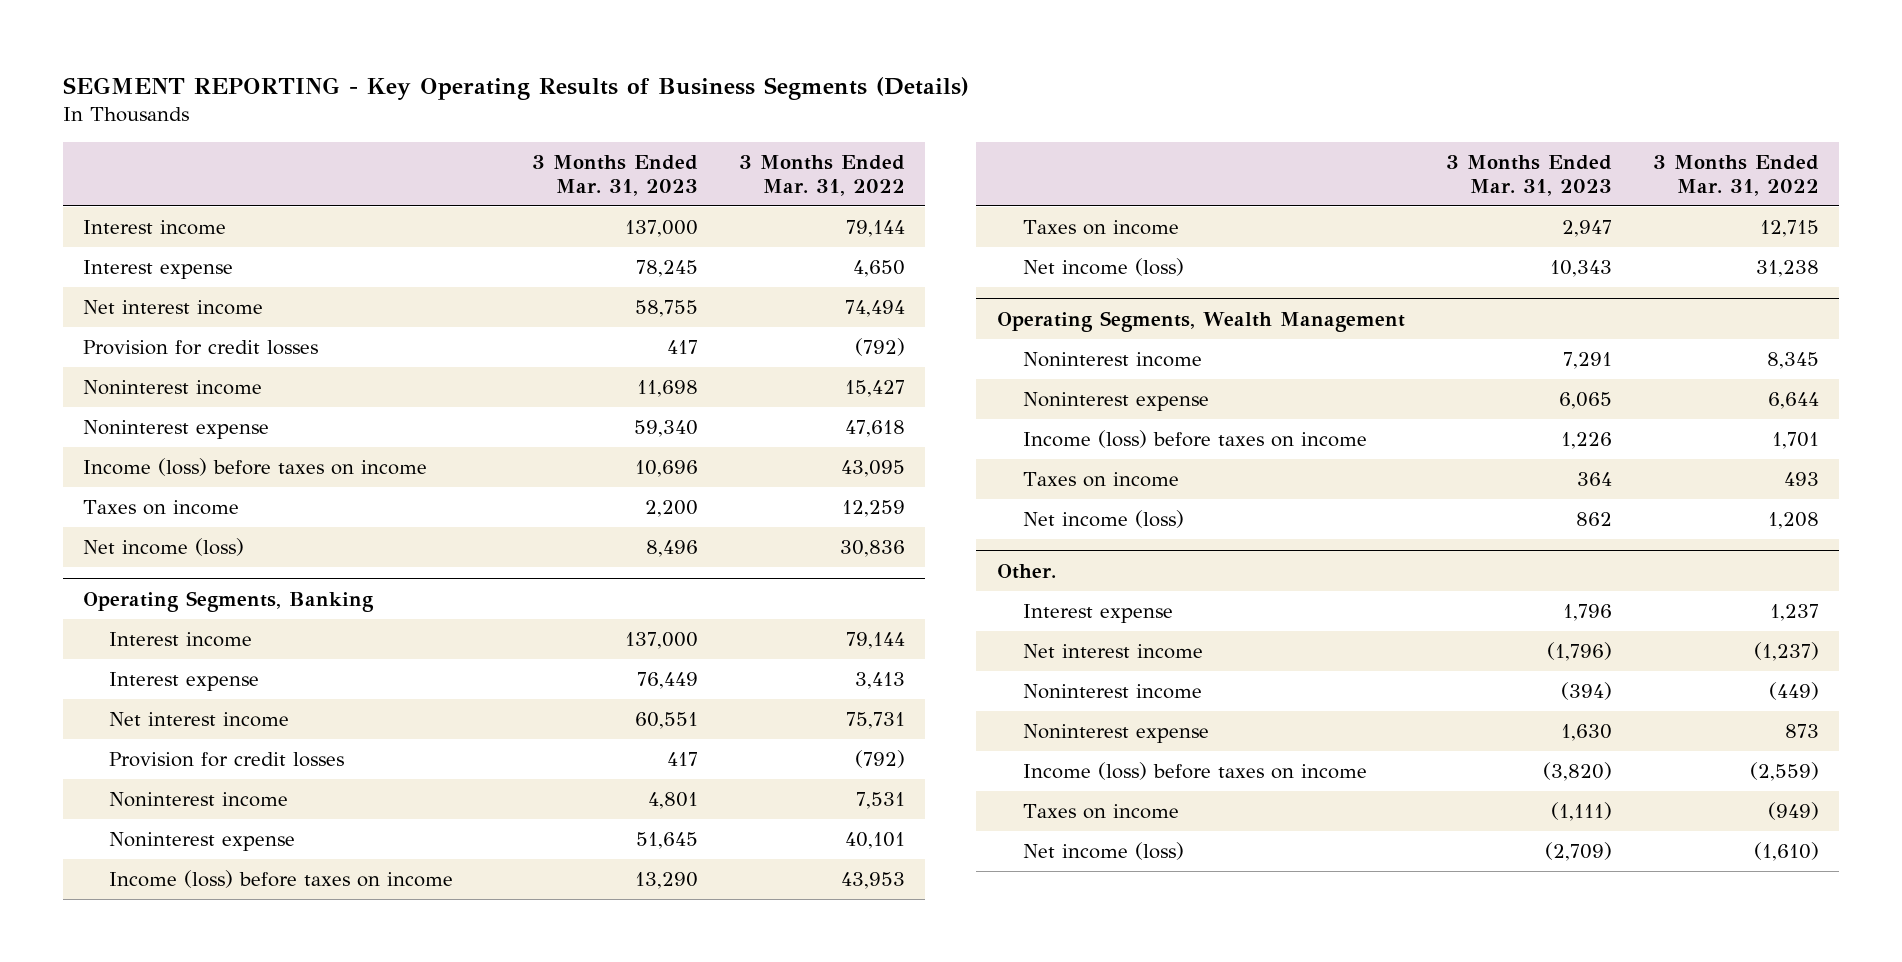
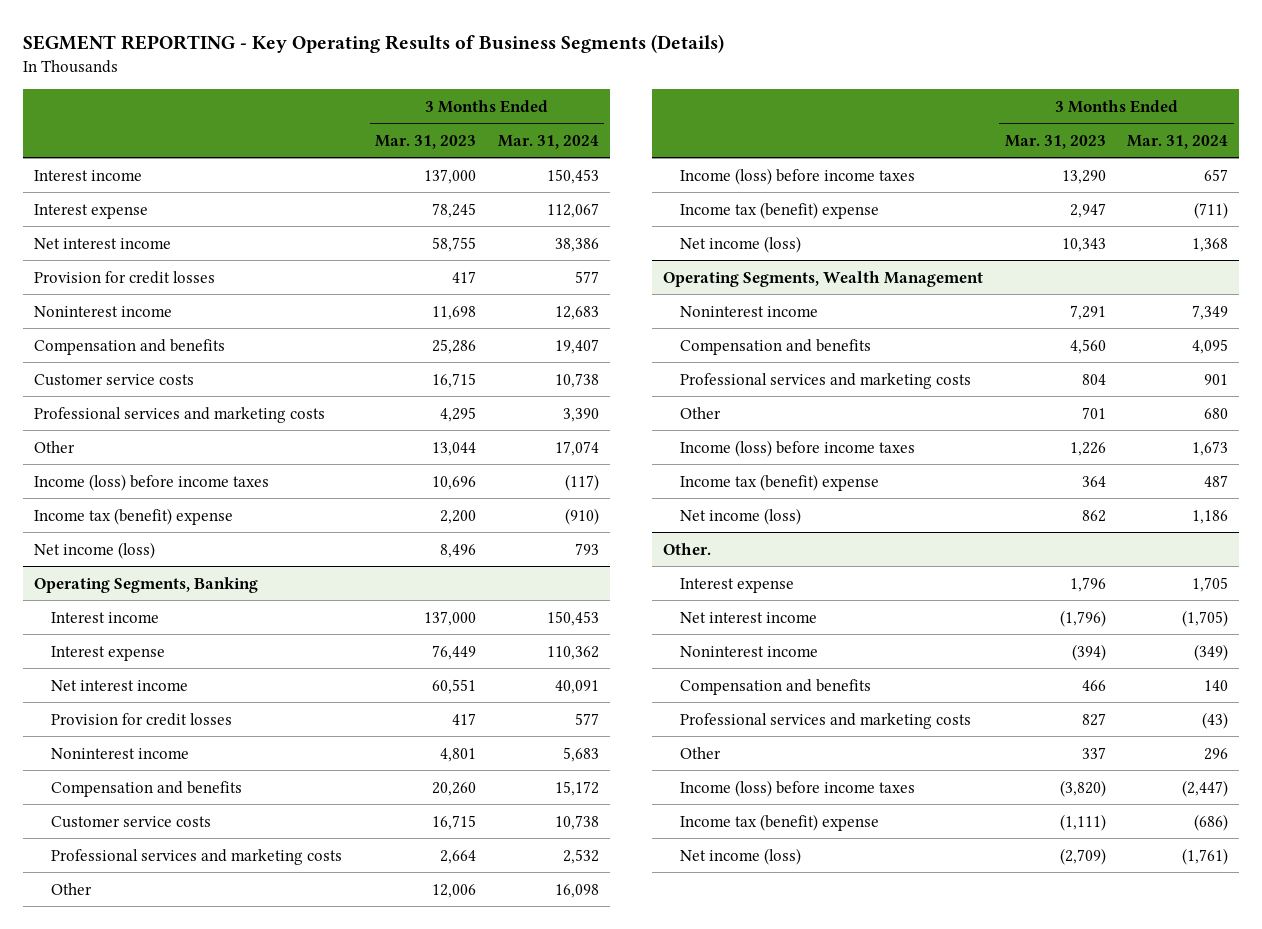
[738,154,905,196] 3 Months Ended Mar. 31, 2022 -> none
none -> [497,134,599,149] Mar. 31, 2024
[82,420,269,440] Noninterest expense -> none
none -> [33,338,225,355] Compensation and benefits
none -> [33,373,194,386] Customer service costs
none -> [33,406,325,423] Professional services and marketing costs
none -> [33,440,75,453] Other
[82,458,427,477] Income (loss) before taxes on income -> [33,473,269,491] Income (loss) before income taxes
[82,500,239,516] Taxes on income -> [33,507,233,525] Income tax (benefit) expense
[109,832,296,852] Noninterest expense -> none
none -> [50,780,242,797] Compensation and benefits
none -> [50,815,211,828] Customer service costs
none -> [50,848,342,865] Professional services and marketing costs
none -> [50,882,92,895] Other
[109,870,454,889] Income (loss) before taxes on income -> [680,167,916,185] Income (loss) before income taxes
[1022,220,1179,236] Taxes on income -> [680,201,880,219] Income tax (benefit) expense
[1022,392,1209,412] Noninterest expense -> none
none -> [680,338,872,355] Compensation and benefits
none -> [680,372,972,389] Professional services and marketing costs
none -> [680,406,722,419] Other
[1022,430,1367,449] Income (loss) before taxes on income -> [680,439,916,457] Income (loss) before income taxes
[1022,472,1179,488] Taxes on income -> [680,473,880,491] Income tax (benefit) expense
[1022,724,1209,744] Noninterest expense -> none
none -> [680,678,872,695] Compensation and benefits
none -> [680,712,972,729] Professional services and marketing costs
none -> [680,746,722,759] Other
[1022,762,1367,781] Income (loss) before taxes on income -> [680,779,916,797] Income (loss) before income taxes
[1022,804,1179,820] Taxes on income -> [680,813,880,831] Income tax (benefit) expense

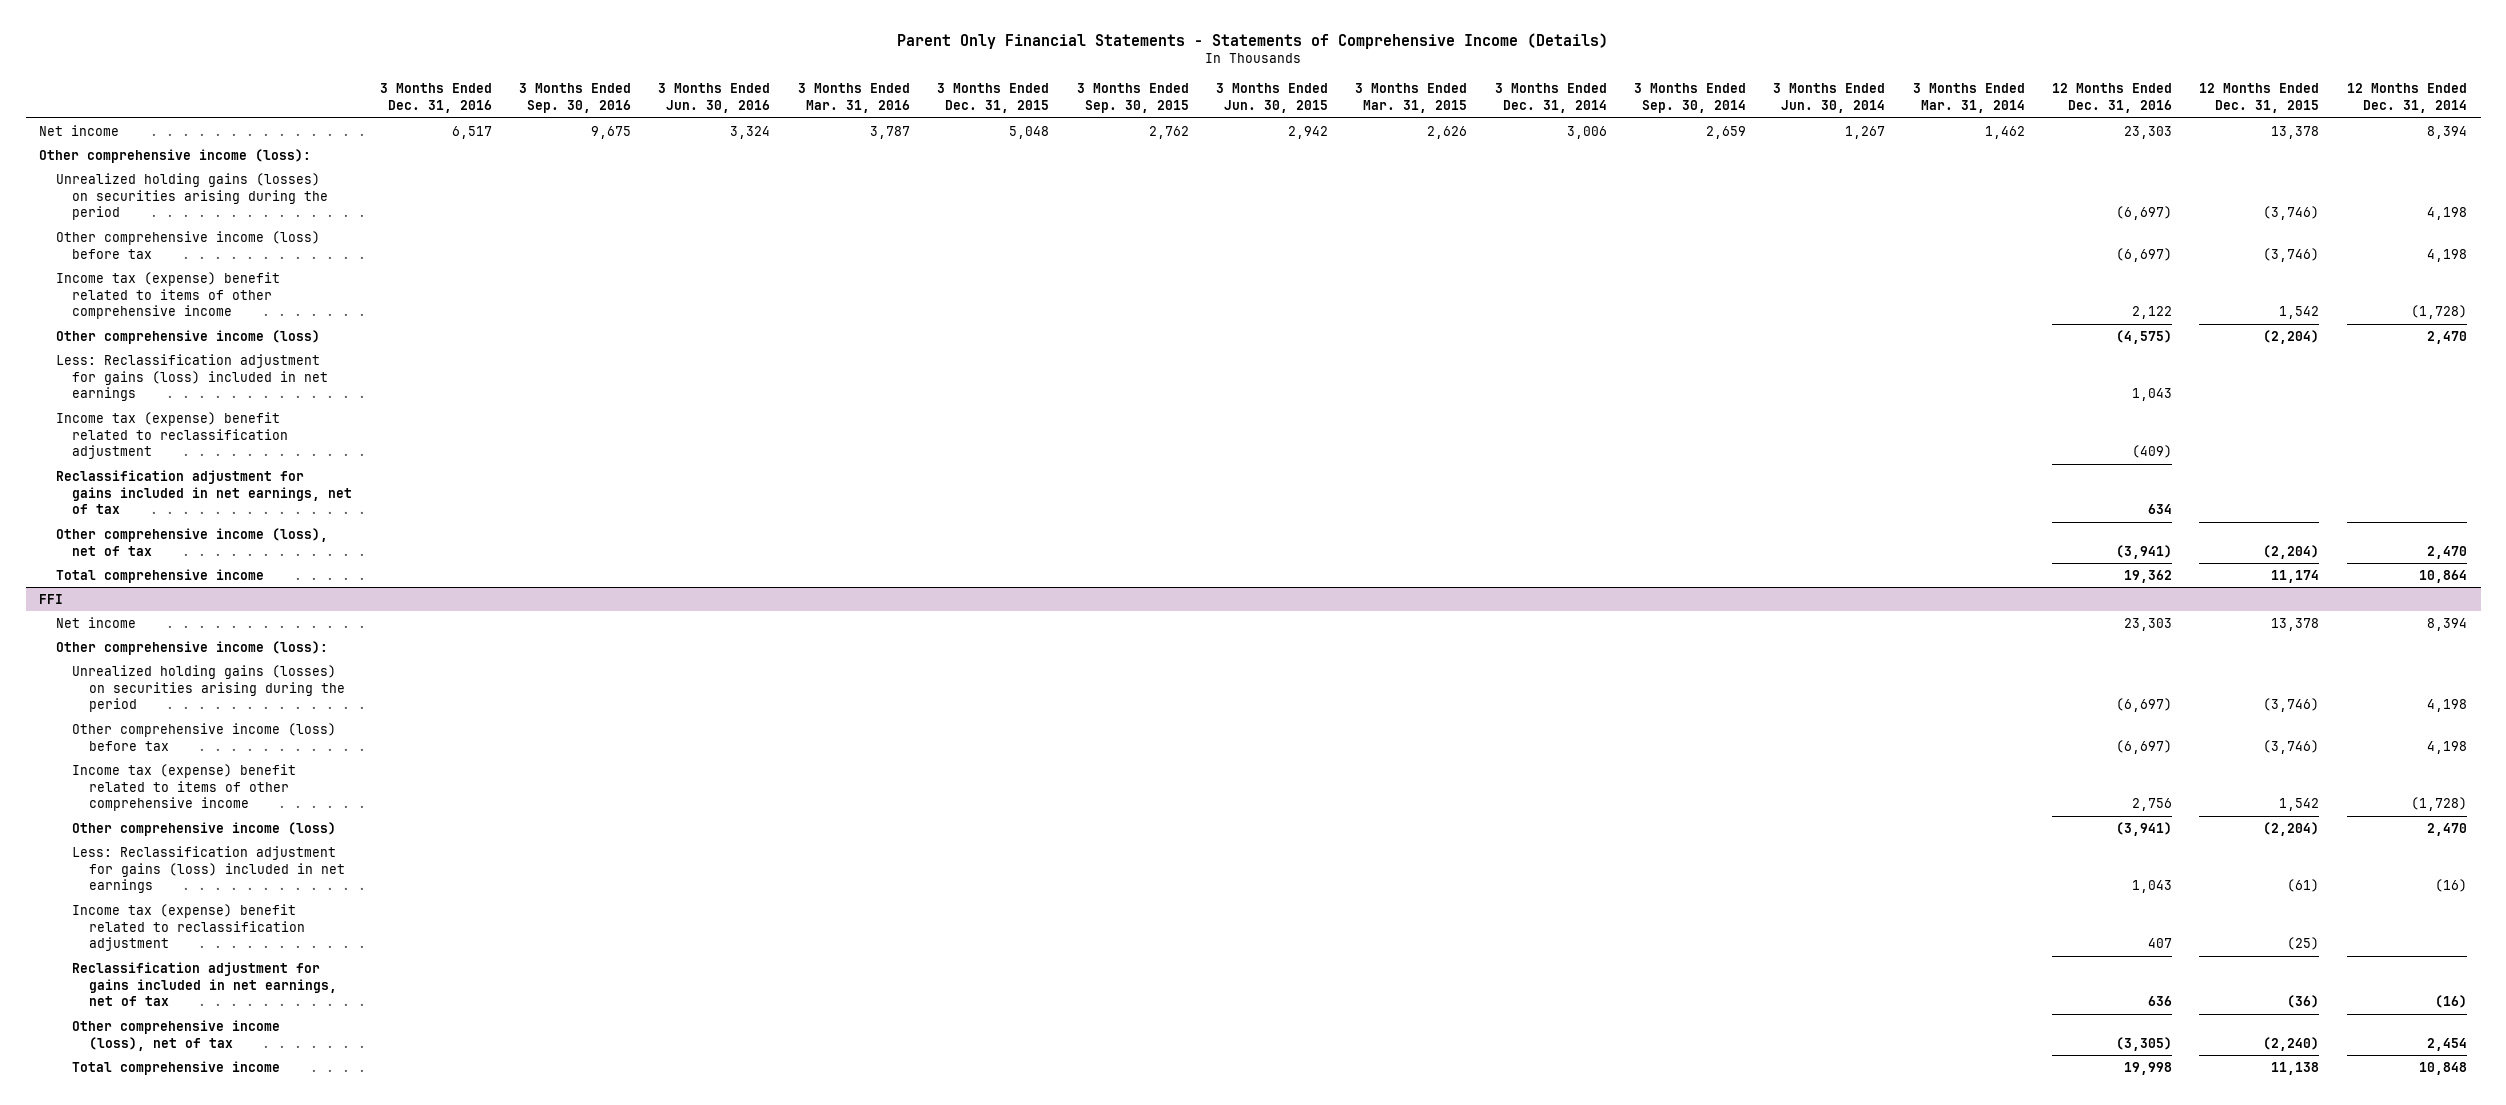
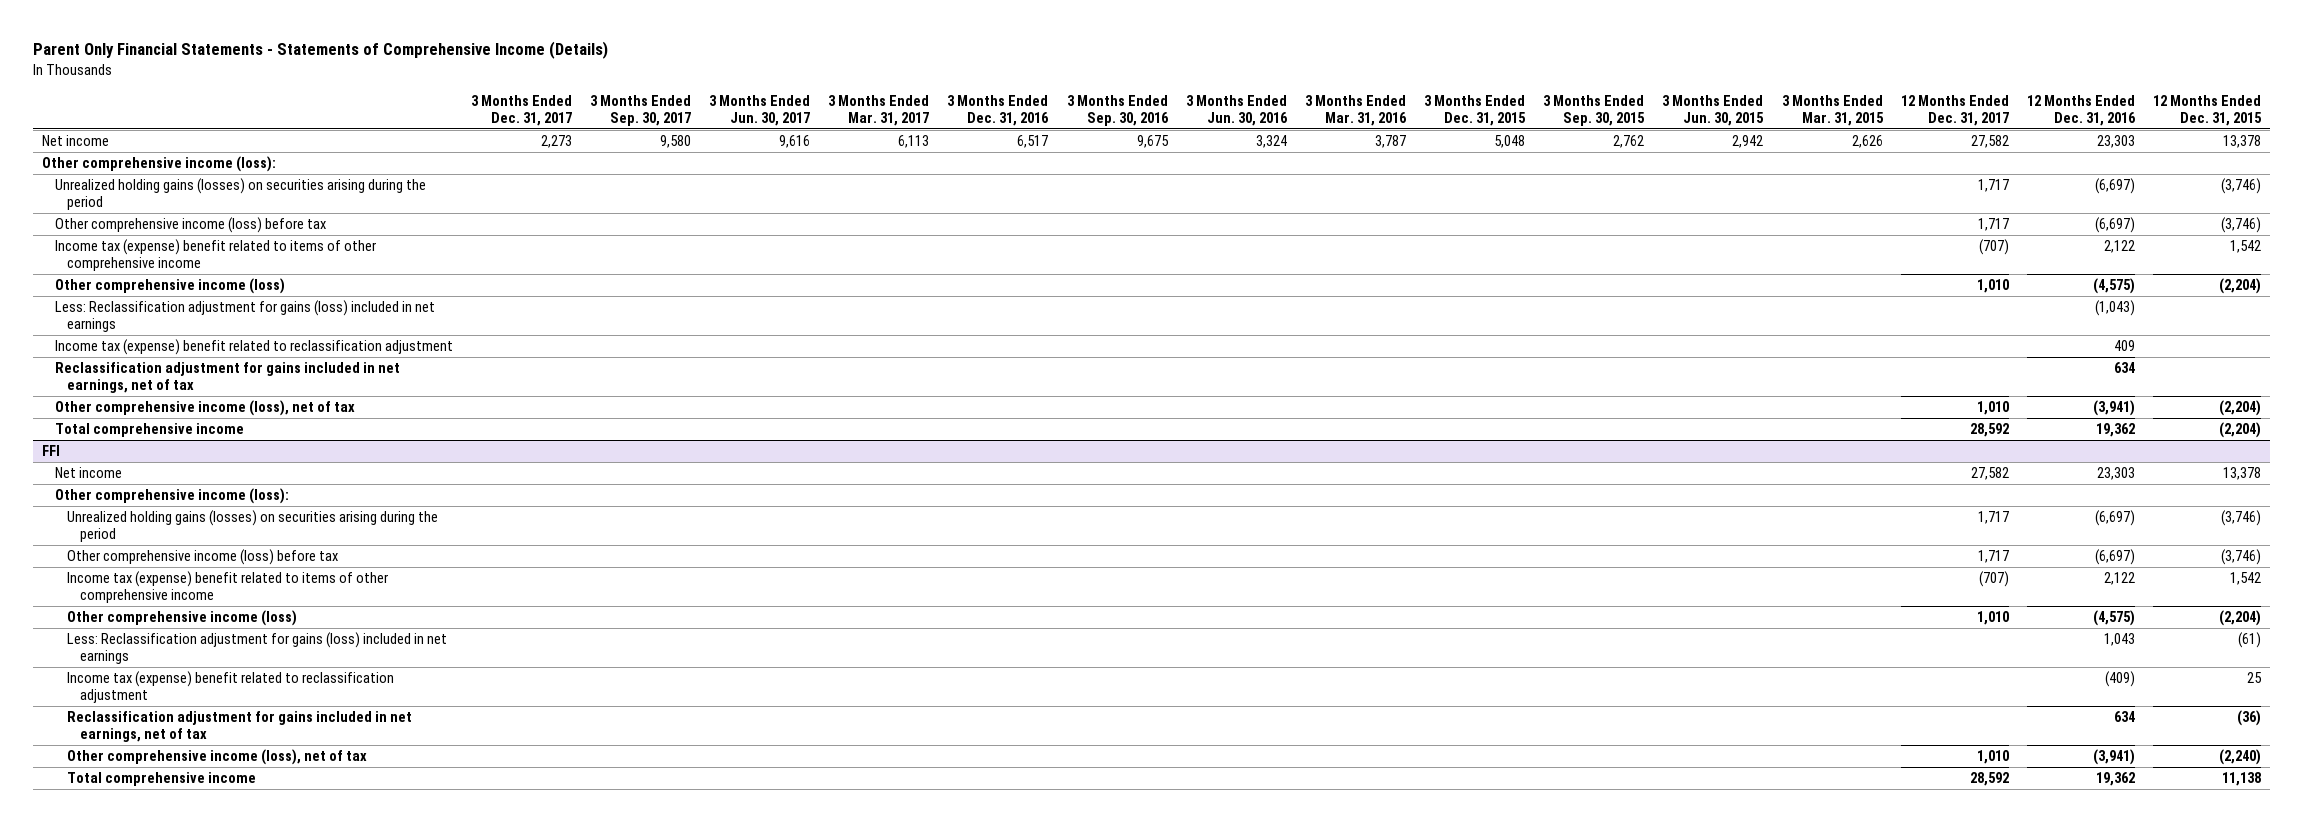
[1494,83,1607,114] 3 Months Ended Dec. 31, 2014 -> none
[1634,83,1747,114] 3 Months Ended Sep. 30, 2014 -> none
[1773,83,1886,114] 3 Months Ended Jun. 30, 2014 -> none
[1912,83,2025,114] 3 Months Ended Mar. 31, 2014 -> none
[2346,83,2467,114] 12 Months Ended Dec. 31, 2014 -> none
none -> [470,94,572,126] 3 Months Ended Dec. 31, 2017
none -> [589,94,691,126] 3 Months Ended Sep. 30, 2017
none -> [709,94,811,126] 3 Months Ended Jun. 30, 2017
none -> [828,94,930,126] 3 Months Ended Mar. 31, 2017
none -> [1900,94,2009,126] 12 Months Ended Dec. 31, 2017
[2132,388,2173,402] 1,043 -> [2094,300,2135,317] (1,043)
[2132,445,2173,459] (409) -> [2113,340,2135,352] 409
[2271,569,2320,583] 11,174 -> [2219,422,2262,439] (2,204)
[2132,798,2173,812] 2,756 -> [2103,572,2135,586] 2,122
[2116,821,2173,836] (3,941) -> [2092,610,2135,627] (4,575)
[2148,938,2173,949] 407 -> [2104,671,2135,688] (409)
[2287,937,2320,951] (25) -> [2247,672,2263,684] 25
[2148,996,2173,1007] 636 -> [2113,711,2135,723] 634
[2116,1036,2173,1051] (3,305) -> [2092,749,2135,766] (3,941)
[2124,1061,2173,1075] 19,998 -> [2095,772,2135,787] 19,362

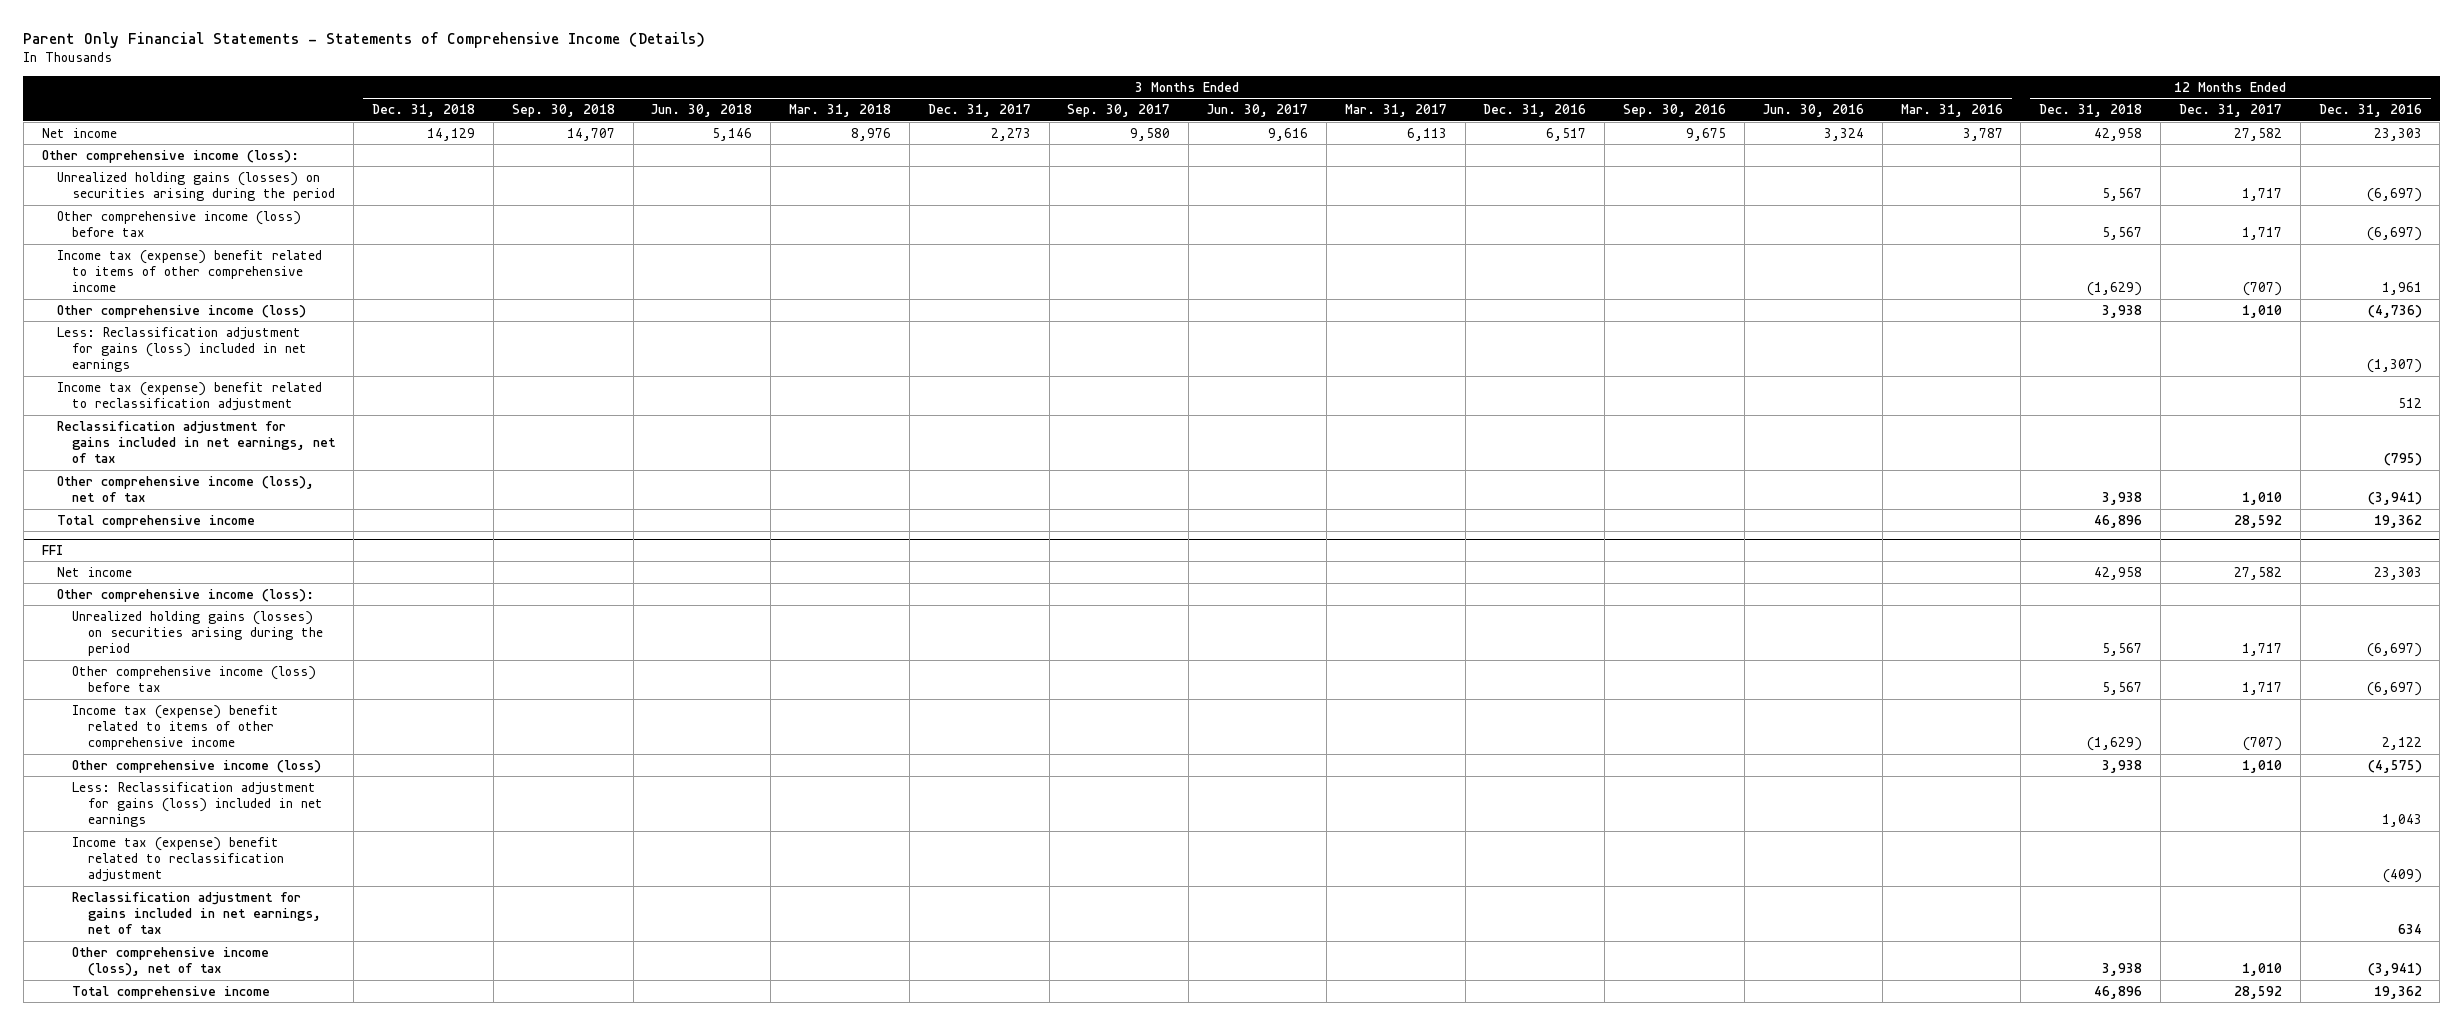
[1424,94,1527,126] 3 Months Ended Dec. 31, 2015 -> none
[1543,94,1646,126] 3 Months Ended Sep. 30, 2015 -> none
[1662,94,1765,126] 3 Months Ended Jun. 30, 2015 -> none
[1781,94,1884,126] 3 Months Ended Mar. 31, 2015 -> none
[2153,94,2263,126] 12 Months Ended Dec. 31, 2015 -> none
none -> [372,104,476,118] Dec. 31, 2018
none -> [511,104,615,118] Sep. 30, 2018
none -> [651,104,753,118] Jun. 30, 2018
none -> [789,104,892,118] Mar. 31, 2018
none -> [2039,104,2143,118] Dec. 31, 2018
[2103,240,2135,254] 2,122 -> [2381,282,2422,296] 1,961
[2092,278,2135,295] (4,575) -> [2367,304,2422,318] (4,736)
[2094,300,2135,317] (1,043) -> [2366,359,2422,374] (1,307)
[2113,340,2135,352] 409 -> [2397,397,2422,408] 512
[2113,362,2135,374] 634 -> [2383,453,2422,467] (795)

